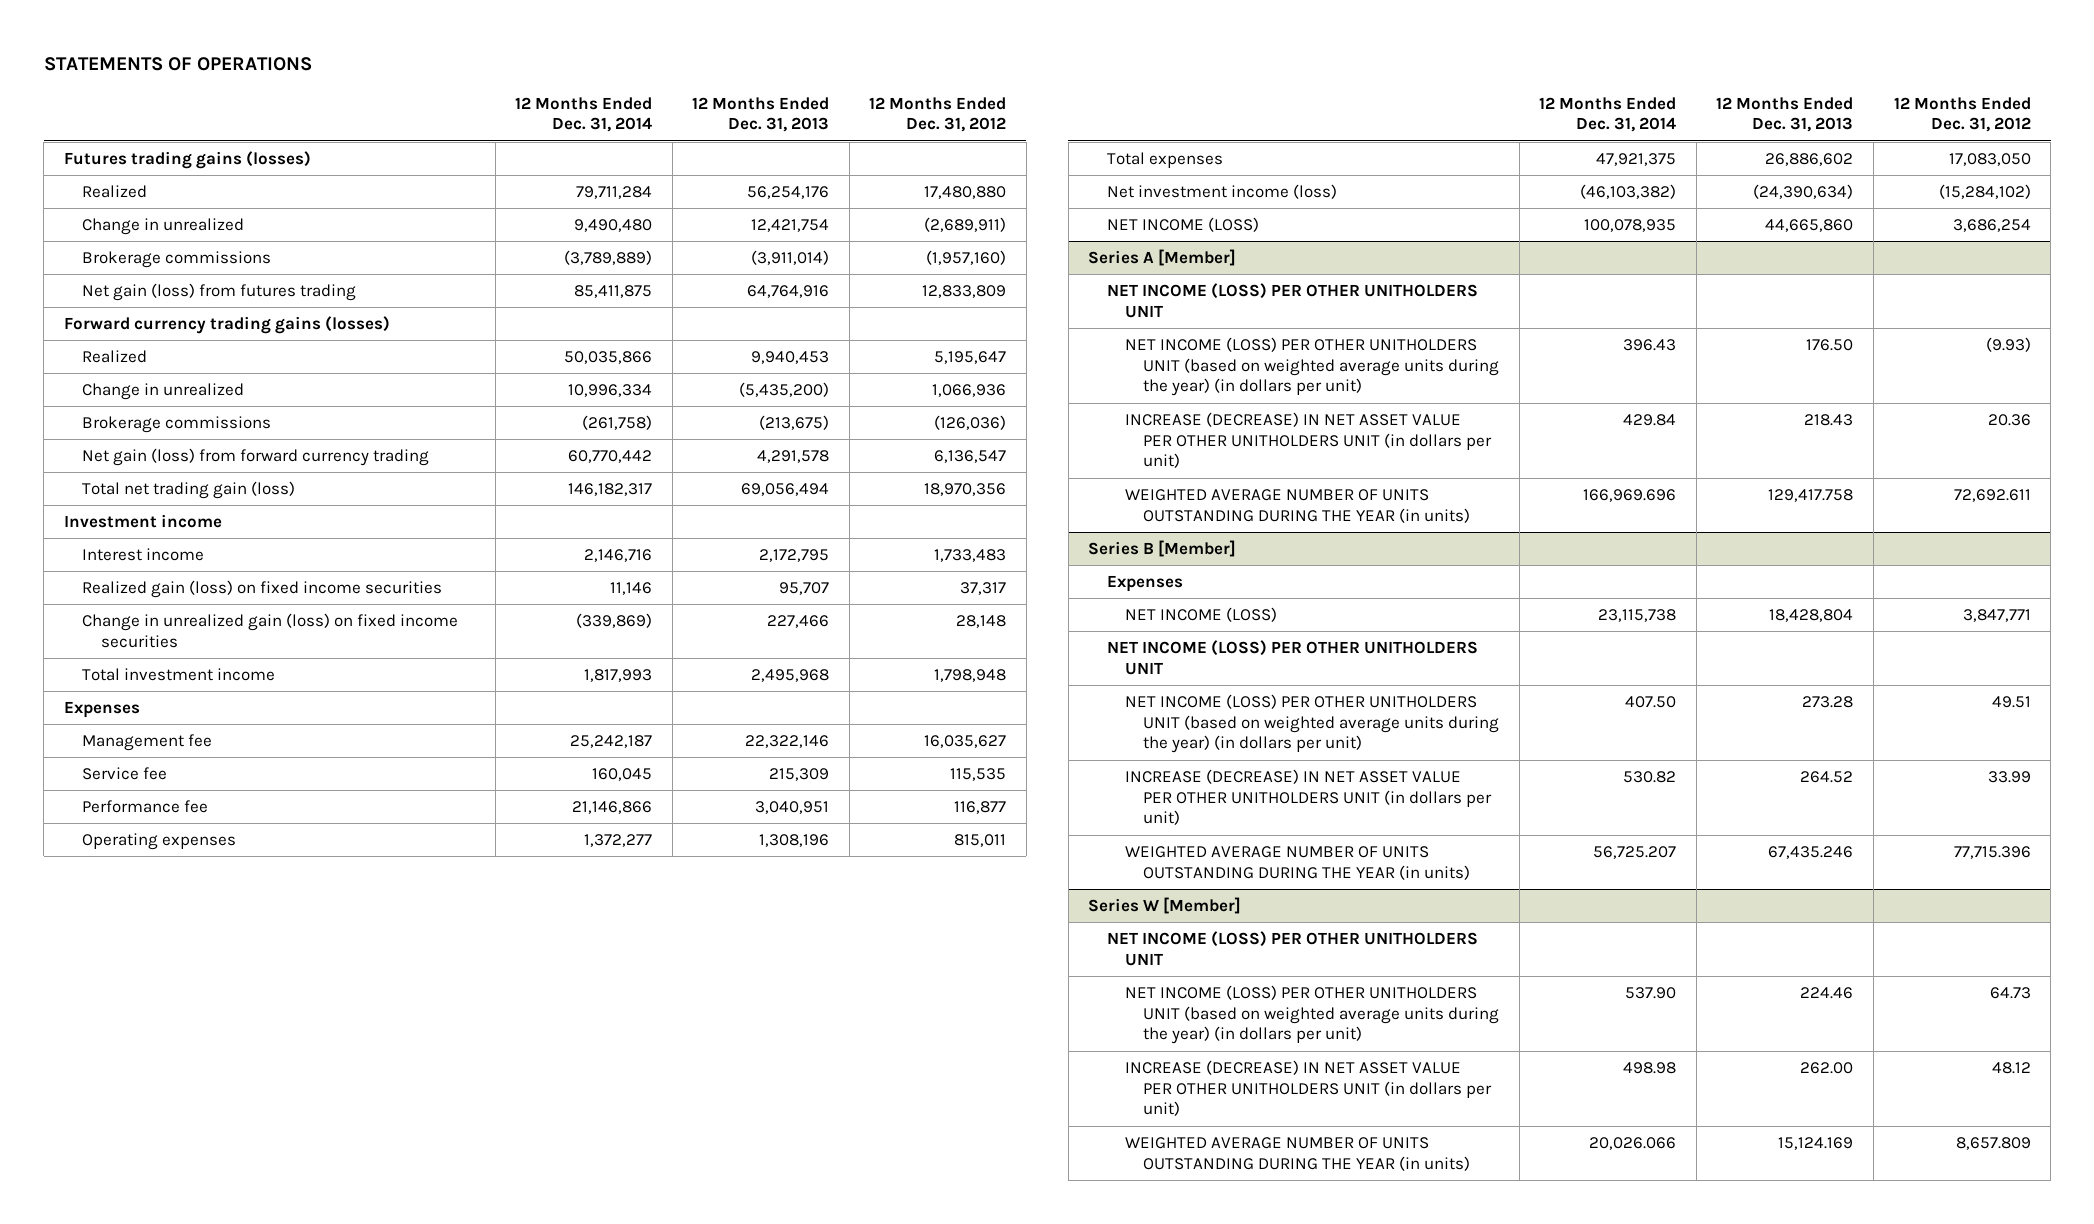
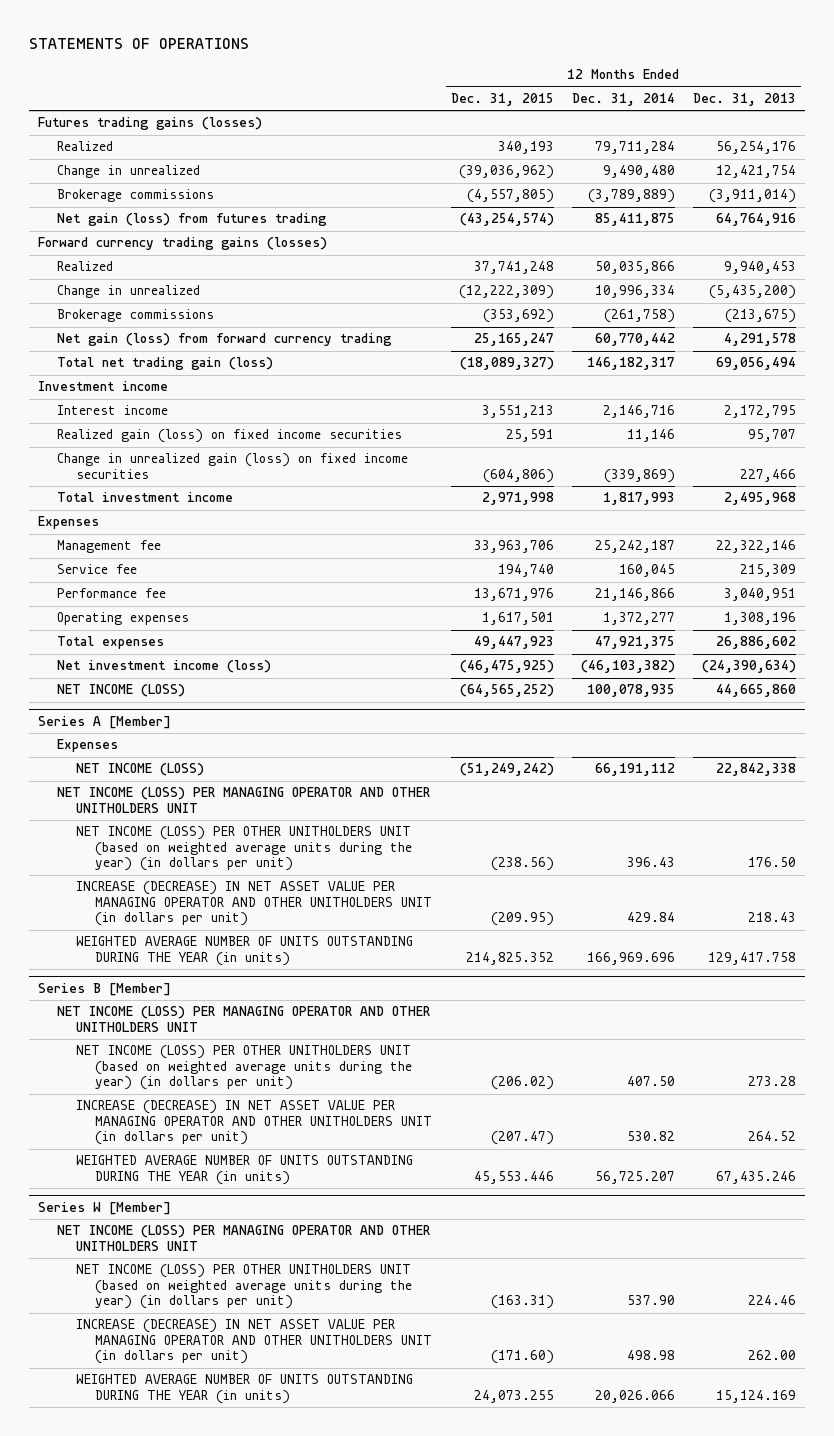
[869,96,1007,133] 12 Months Ended Dec. 31, 2012 -> none
none -> [450,92,554,106] Dec. 31, 2015
none -> [56,739,118,753] Expenses
none -> [76,763,205,777] NET INCOME (LOSS)
[1106,282,1478,318] NET INCOME (LOSS) PER OTHER UNITHOLDERS UNIT -> [56,787,430,813] NET INCOME (LOSS) PER MANAGING OPERATOR AND OTHER UNITHOLDERS UNIT
[1124,411,1493,469] INCREASE (DECREASE) IN NET ASSET VALUE PER OTHER UNITHOLDERS UNIT (in dollars per unit) -> [76,881,433,927] INCREASE (DECREASE) IN NET ASSET VALUE PER MANAGING OPERATOR AND OTHER UNITHOLDERS UNIT (in dollars per unit)
[1106,574,1183,592] Expenses -> none
[1124,606,1277,622] NET INCOME (LOSS) -> none
[1106,639,1478,675] NET INCOME (LOSS) PER OTHER UNITHOLDERS UNIT -> [56,1006,430,1032] NET INCOME (LOSS) PER MANAGING OPERATOR AND OTHER UNITHOLDERS UNIT
[1124,768,1493,826] INCREASE (DECREASE) IN NET ASSET VALUE PER OTHER UNITHOLDERS UNIT (in dollars per unit) -> [76,1100,433,1146] INCREASE (DECREASE) IN NET ASSET VALUE PER MANAGING OPERATOR AND OTHER UNITHOLDERS UNIT (in dollars per unit)
[1106,930,1478,966] NET INCOME (LOSS) PER OTHER UNITHOLDERS UNIT -> [56,1225,430,1251] NET INCOME (LOSS) PER MANAGING OPERATOR AND OTHER UNITHOLDERS UNIT
[1124,1059,1493,1117] INCREASE (DECREASE) IN NET ASSET VALUE PER OTHER UNITHOLDERS UNIT (in dollars per unit) -> [76,1319,433,1365] INCREASE (DECREASE) IN NET ASSET VALUE PER MANAGING OPERATOR AND OTHER UNITHOLDERS UNIT (in dollars per unit)

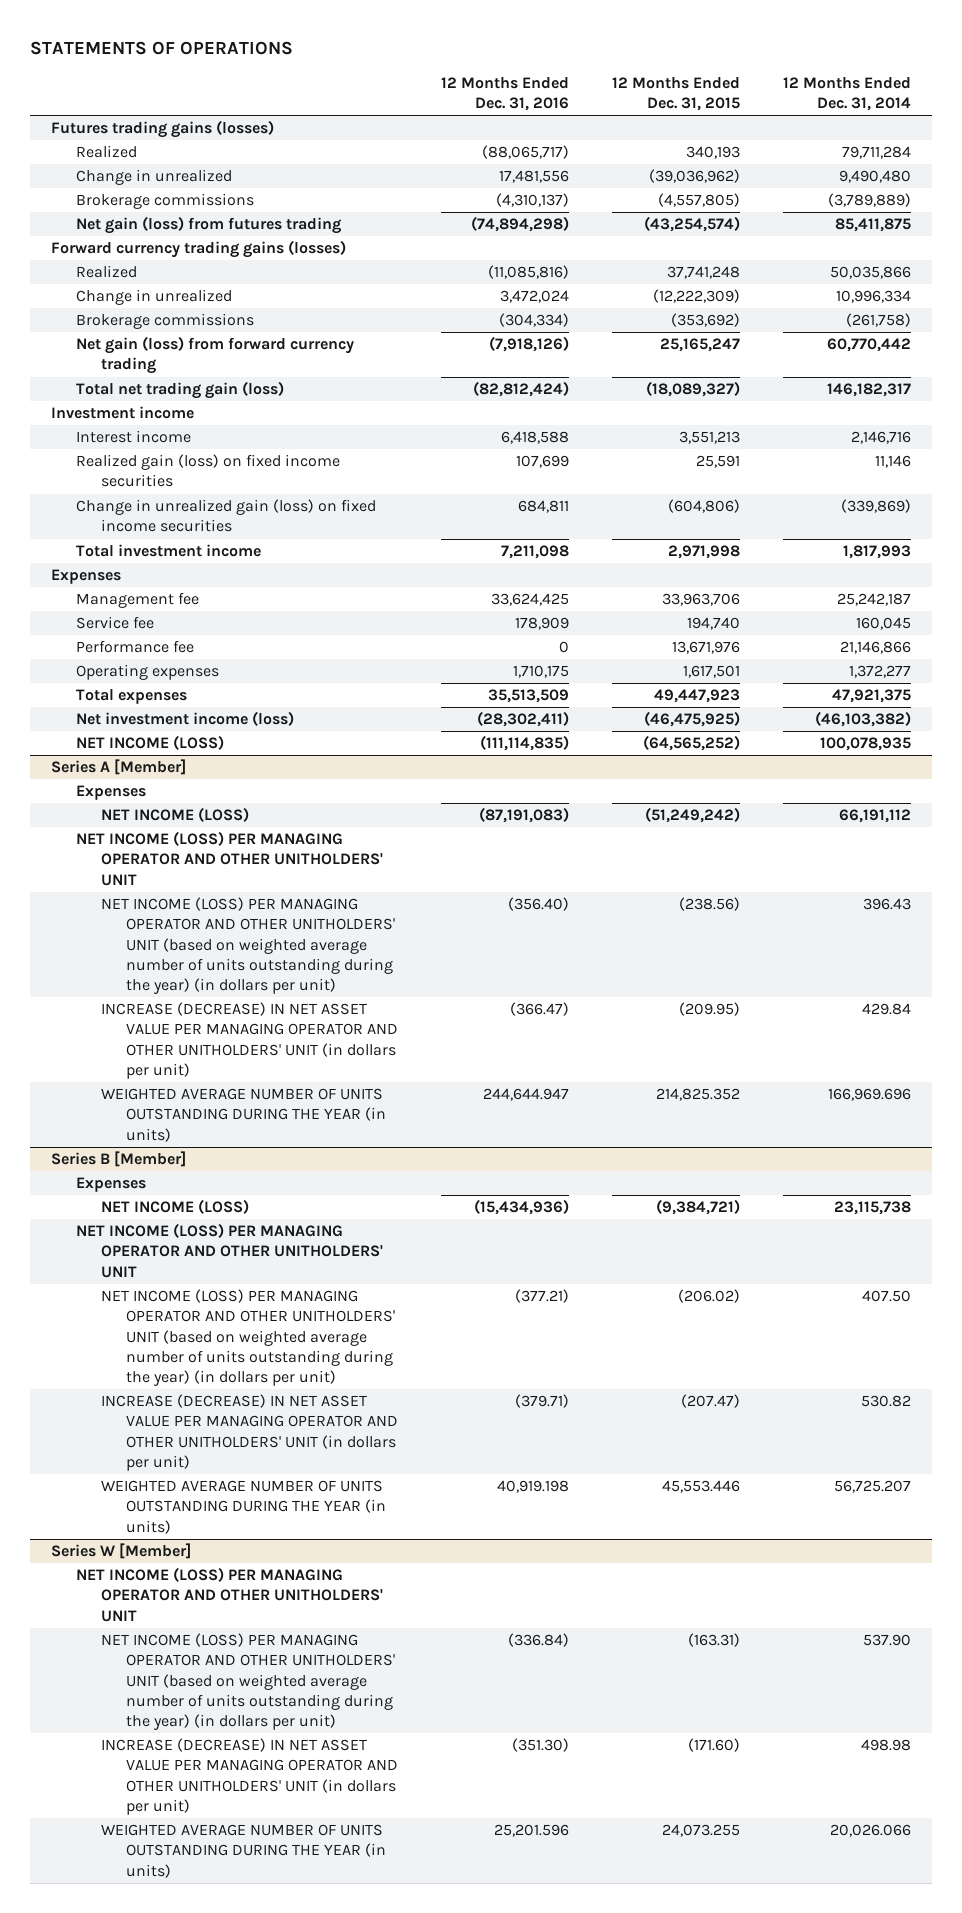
[693,92,797,106] Dec. 31, 2013 -> none
none -> [440,76,569,111] 12 Months Ended Dec. 31, 2016
[56,787,430,813] NET INCOME (LOSS) PER MANAGING OPERATOR AND OTHER UNITHOLDERS UNIT -> [76,831,384,886] NET INCOME (LOSS) PER MANAGING OPERATOR AND OTHER UNITHOLDERS' UNIT
[76,826,413,872] NET INCOME (LOSS) PER OTHER UNITHOLDERS UNIT (based on weighted average units during the year) (in dollars per unit) -> [101,897,396,994] NET INCOME (LOSS) PER MANAGING OPERATOR AND OTHER UNITHOLDERS' UNIT (based on weighted average number of units outstanding during the year) (in dollars per unit)
[76,881,433,927] INCREASE (DECREASE) IN NET ASSET VALUE PER MANAGING OPERATOR AND OTHER UNITHOLDERS UNIT (in dollars per unit) -> [101,1002,399,1079] INCREASE (DECREASE) IN NET ASSET VALUE PER MANAGING OPERATOR AND OTHER UNITHOLDERS' UNIT (in dollars per unit)
none -> [76,1177,147,1193] Expenses
none -> [101,1199,250,1215] NET INCOME (LOSS)
[56,1006,430,1032] NET INCOME (LOSS) PER MANAGING OPERATOR AND OTHER UNITHOLDERS UNIT -> [76,1223,384,1278] NET INCOME (LOSS) PER MANAGING OPERATOR AND OTHER UNITHOLDERS' UNIT
[76,1045,413,1091] NET INCOME (LOSS) PER OTHER UNITHOLDERS UNIT (based on weighted average units during the year) (in dollars per unit) -> [101,1289,396,1386] NET INCOME (LOSS) PER MANAGING OPERATOR AND OTHER UNITHOLDERS' UNIT (based on weighted average number of units outstanding during the year) (in dollars per unit)
[76,1100,433,1146] INCREASE (DECREASE) IN NET ASSET VALUE PER MANAGING OPERATOR AND OTHER UNITHOLDERS UNIT (in dollars per unit) -> [101,1394,399,1471] INCREASE (DECREASE) IN NET ASSET VALUE PER MANAGING OPERATOR AND OTHER UNITHOLDERS' UNIT (in dollars per unit)
[56,1225,430,1251] NET INCOME (LOSS) PER MANAGING OPERATOR AND OTHER UNITHOLDERS UNIT -> [76,1567,384,1622] NET INCOME (LOSS) PER MANAGING OPERATOR AND OTHER UNITHOLDERS' UNIT
[76,1264,413,1310] NET INCOME (LOSS) PER OTHER UNITHOLDERS UNIT (based on weighted average units during the year) (in dollars per unit) -> [101,1633,396,1730] NET INCOME (LOSS) PER MANAGING OPERATOR AND OTHER UNITHOLDERS' UNIT (based on weighted average number of units outstanding during the year) (in dollars per unit)
[76,1319,433,1365] INCREASE (DECREASE) IN NET ASSET VALUE PER MANAGING OPERATOR AND OTHER UNITHOLDERS UNIT (in dollars per unit) -> [101,1738,399,1815] INCREASE (DECREASE) IN NET ASSET VALUE PER MANAGING OPERATOR AND OTHER UNITHOLDERS' UNIT (in dollars per unit)

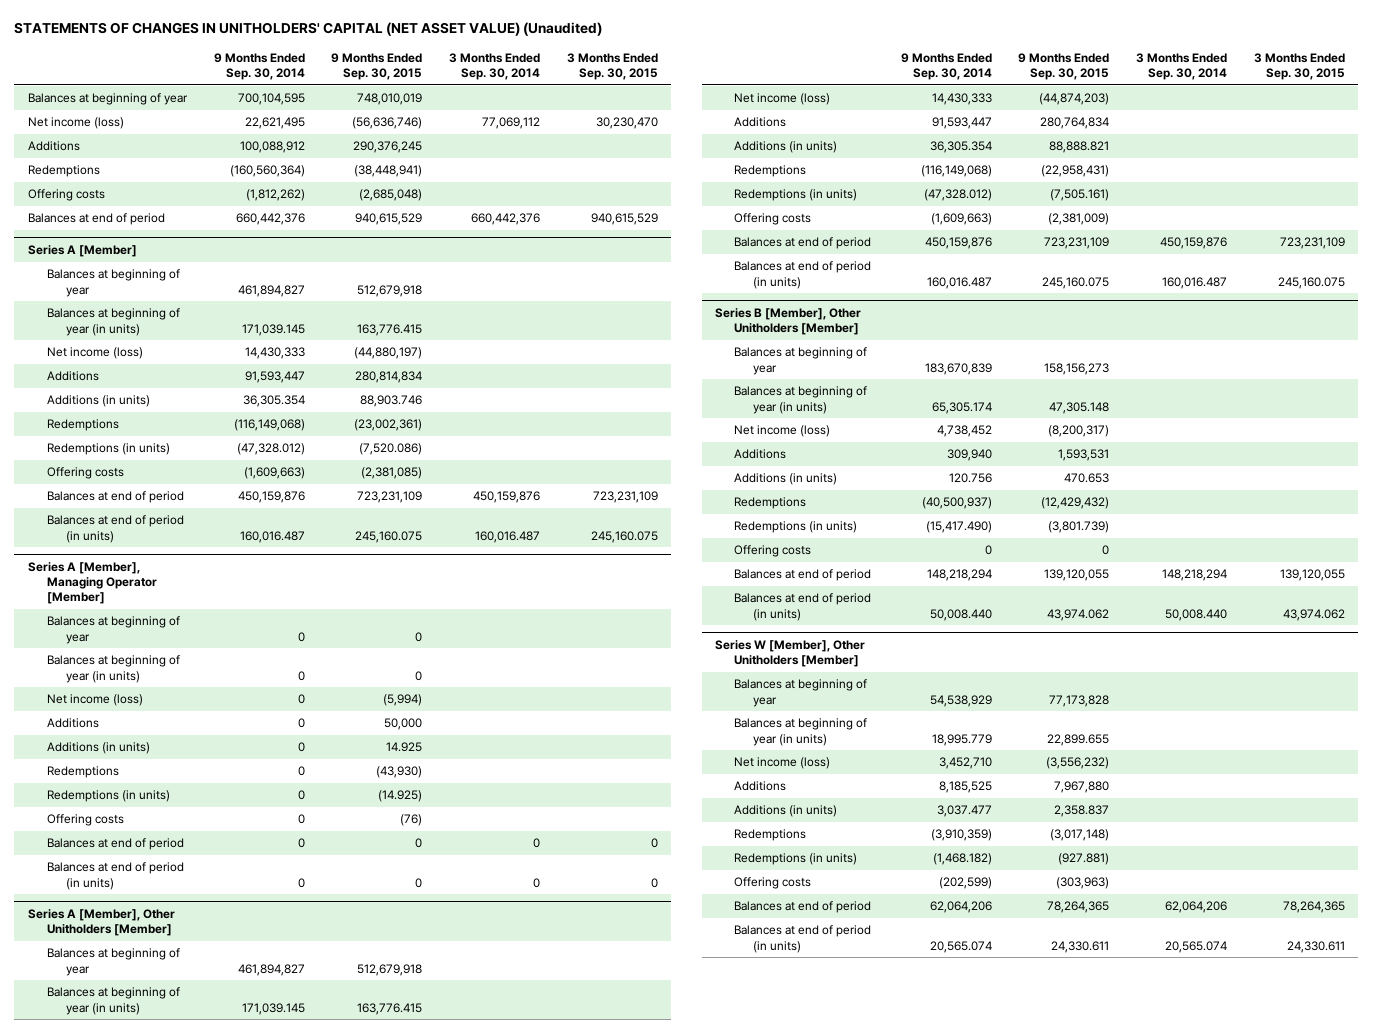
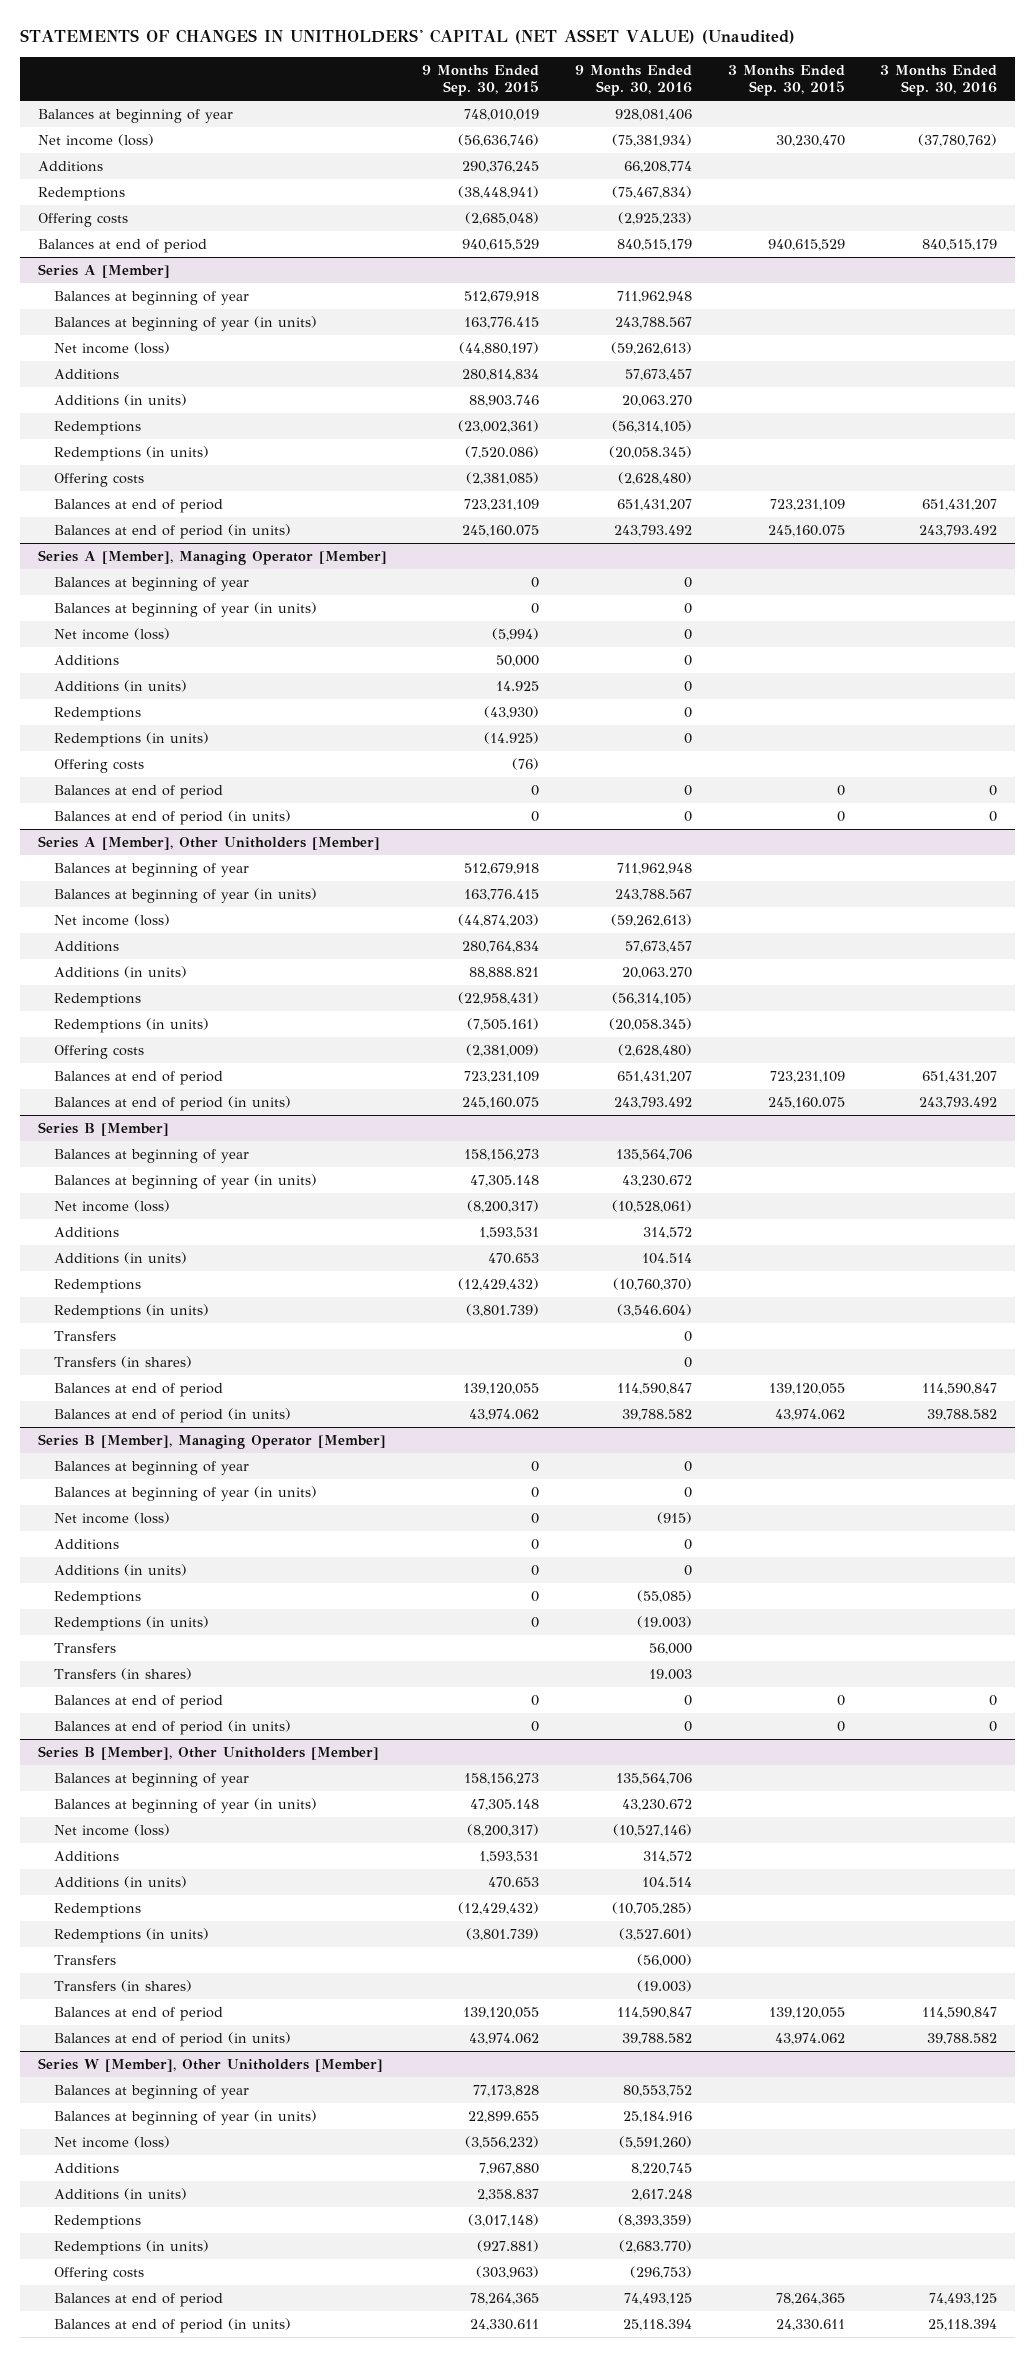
[213,52,305,81] 9 Months Ended Sep. 30, 2014 -> none
[448,52,540,81] 3 Months Ended Sep. 30, 2014 -> none
none -> [574,64,692,97] 9 Months Ended Sep. 30, 2016
none -> [880,64,998,97] 3 Months Ended Sep. 30, 2016
none -> [37,1121,169,1136] Series B [Member]
none -> [53,1148,249,1163] Balances at beginning of year
none -> [53,1173,317,1189] Balances at beginning of year (in units)
none -> [53,1199,170,1212] Net income (loss)
none -> [53,1226,119,1238] Additions
none -> [53,1251,187,1264] Additions (in units)
none -> [53,1278,141,1293] Redemptions
none -> [53,1303,209,1319] Redemptions (in units)
none -> [53,1330,116,1341] Transfers
none -> [53,1355,192,1368] Transfers (in shares)
none -> [53,1382,223,1397] Balances at end of period
none -> [53,1407,291,1423] Balances at end of period (in units)
none -> [37,1433,386,1449] Series B [Member], Managing Operator [Member]
none -> [53,1460,249,1475] Balances at beginning of year
none -> [53,1485,317,1501] Balances at beginning of year (in units)
none -> [53,1511,170,1524] Net income (loss)
none -> [53,1538,119,1550] Additions
none -> [53,1563,187,1576] Additions (in units)
none -> [53,1590,141,1605] Redemptions
none -> [53,1615,209,1631] Redemptions (in units)
none -> [53,1642,116,1653] Transfers
none -> [53,1667,192,1680] Transfers (in shares)
none -> [53,1694,223,1709] Balances at end of period
none -> [53,1719,291,1735] Balances at end of period (in units)
[734,545,812,558] Offering costs -> none
none -> [53,1954,116,1965] Transfers
none -> [53,1979,192,1992] Transfers (in shares)

